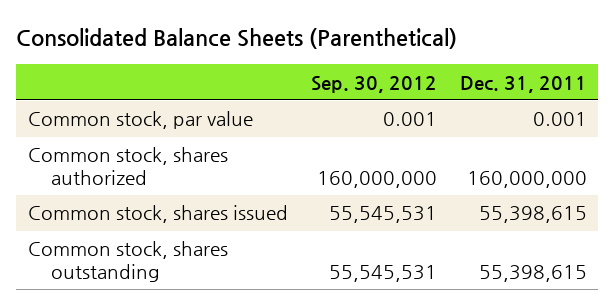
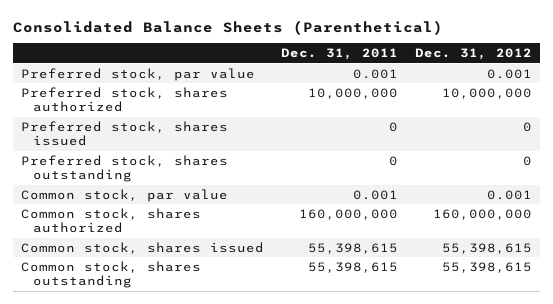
[310,75,437,93] Sep. 30, 2012 -> none
none -> [414,48,532,61] Dec. 31, 2012
none -> [21,67,256,81] Preferred stock, par value
none -> [21,86,229,113] Preferred stock, shares authorized
none -> [21,120,229,147] Preferred stock, shares issued
none -> [21,154,229,183] Preferred stock, shares outstanding

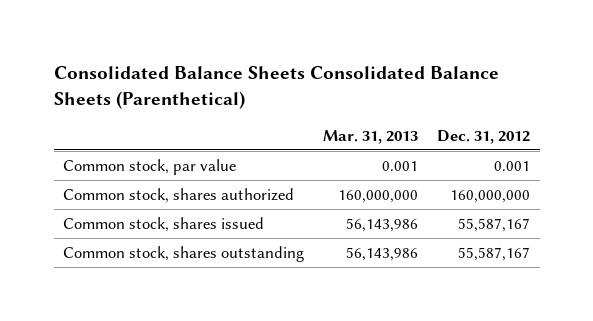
[13,19,444,35] Consolidated Balance Sheets (Parenthetical) -> [53,66,499,109] Consolidated Balance Sheets Consolidated Balance Sheets (Parenthetical)
[281,48,399,61] Dec. 31, 2011 -> none
none -> [323,129,419,144] Mar. 31, 2013
[21,67,256,81] Preferred stock, par value -> none
[21,86,229,113] Preferred stock, shares authorized -> none
[21,120,229,147] Preferred stock, shares issued -> none
[21,154,229,183] Preferred stock, shares outstanding -> none
[441,242,532,254] 55,398,615 -> [458,217,531,232] 55,587,167
[441,261,532,273] 55,398,615 -> [458,246,531,261] 55,587,167

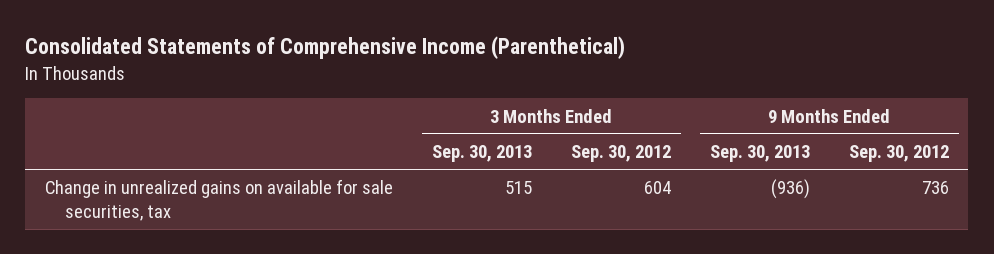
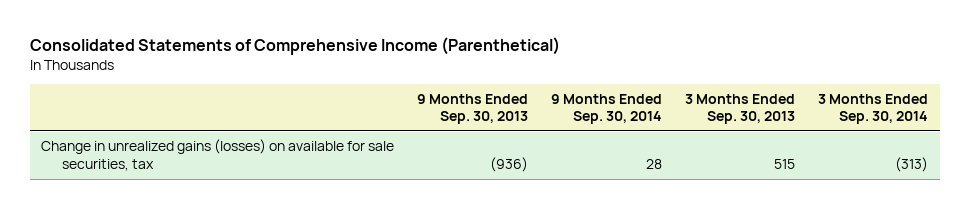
[570,145,671,163] Sep. 30, 2012 -> none
[848,145,949,163] Sep. 30, 2012 -> none
none -> [551,93,663,125] 9 Months Ended Sep. 30, 2014
none -> [818,93,929,125] 3 Months Ended Sep. 30, 2014
[44,179,393,222] Change in unrealized gains on available for sale securities, tax -> [41,139,395,172] Change in unrealized gains (losses) on available for sale securities, tax

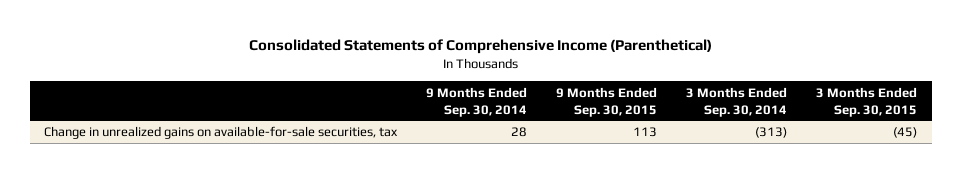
[417,93,529,125] 9 Months Ended Sep. 30, 2013 -> none
[685,93,796,125] 3 Months Ended Sep. 30, 2013 -> none
none -> [556,86,658,117] 9 Months Ended Sep. 30, 2015
none -> [816,86,918,117] 3 Months Ended Sep. 30, 2015
[41,139,395,172] Change in unrealized gains (losses) on available for sale securities, tax -> [44,126,399,140] Change in unrealized gains on available-for-sale securities, tax

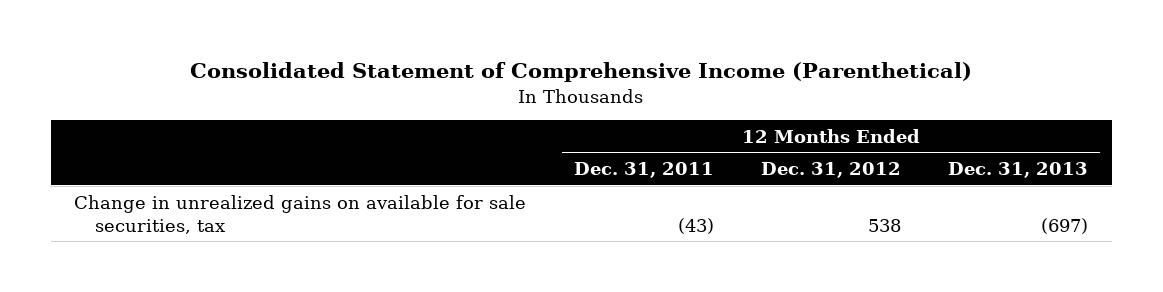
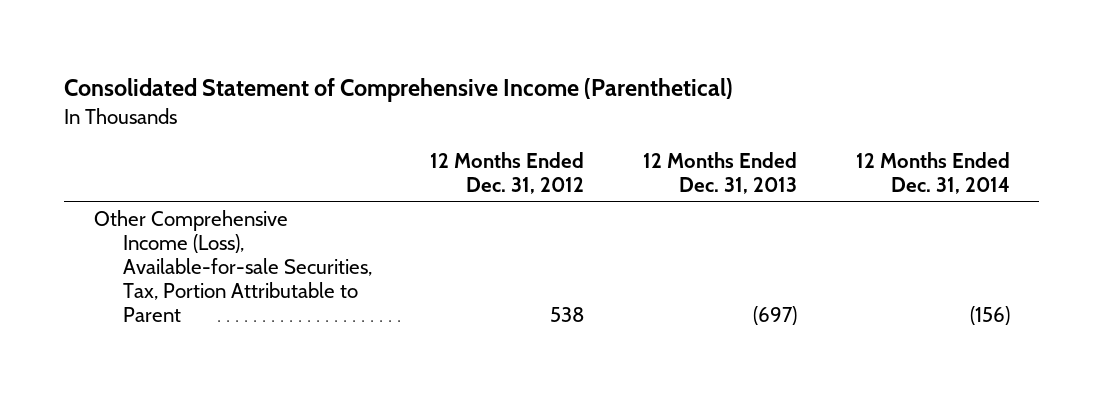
[573,162,714,179] Dec. 31, 2011 -> none
none -> [855,151,1010,194] 12 Months Ended Dec. 31, 2014
[74,194,527,234] Change in unrealized gains on available for sale securities, tax -> [93,209,372,322] Other Comprehensive Income (Loss), Available-for-sale Securities, Tax, Portion Attributable to Parent

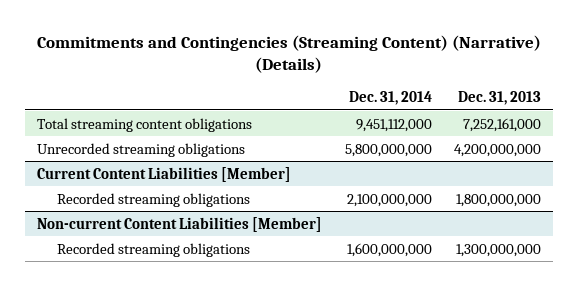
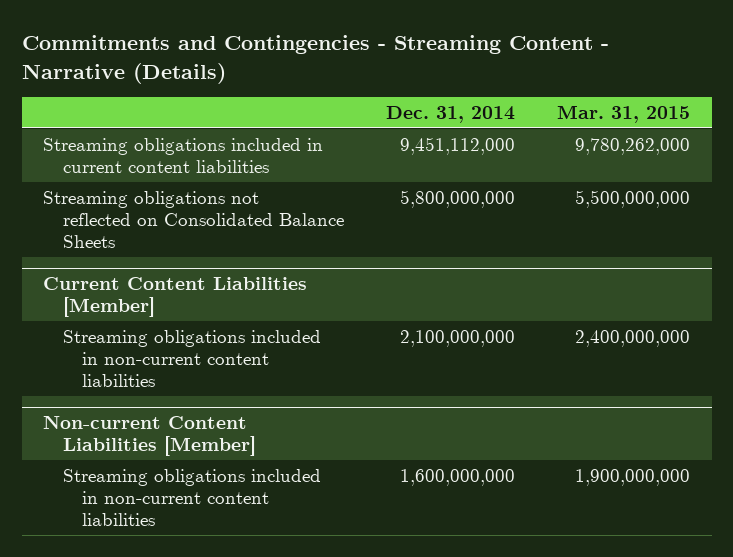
[37,34,542,74] Commitments and Contingencies (Streaming Content) (Narrative) (Details) -> [21,35,609,84] Commitments and Contingencies - Streaming Content - Narrative (Details)
[458,91,542,106] Dec. 31, 2013 -> none
none -> [557,104,691,123] Mar. 31, 2015
[36,117,252,132] Total streaming content obligations -> [43,137,324,173] Streaming obligations included in current content liabilities
[36,142,245,157] Unrecorded streaming obligations -> [43,190,344,249] Streaming obligations not reflected on Consolidated Balance Sheets
[56,192,250,207] Recorded streaming obligations -> [62,329,321,388] Streaming obligations included in non-current content liabilities
[56,242,250,257] Recorded streaming obligations -> [62,468,321,527] Streaming obligations included in non-current content liabilities

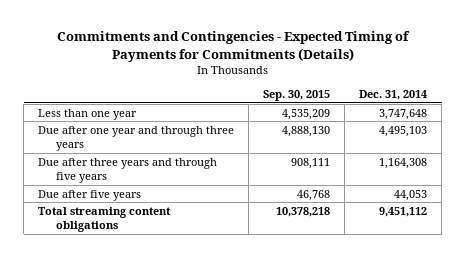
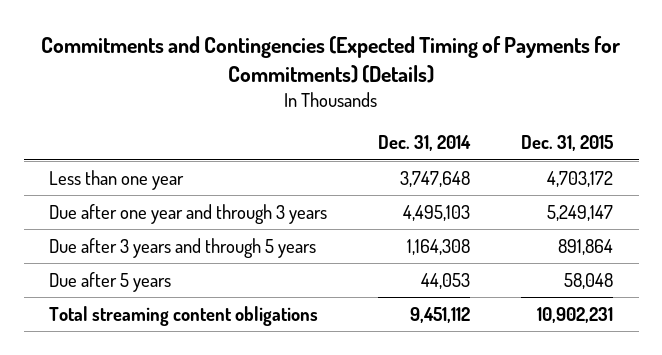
[56,31,410,62] Commitments and Contingencies - Expected Timing of Payments for Commitments (Details) -> [41,35,621,83] Commitments and Contingencies (Expected Timing of Payments for Commitments) (Details)
[263,89,331,101] Sep. 30, 2015 -> none
none -> [521,135,614,152] Dec. 31, 2015
[38,125,235,152] Due after one year and through three years -> [49,203,328,224] Due after one year and through 3 years
[38,157,218,184] Due after three years and through five years -> [49,237,317,258] Due after 3 years and through 5 years
[38,189,142,201] Due after five years -> [49,271,172,292] Due after 5 years

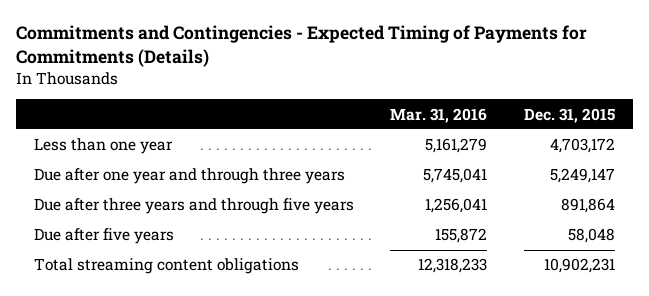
[41,35,621,83] Commitments and Contingencies (Expected Timing of Payments for Commitments) (Details) -> [15,25,587,68] Commitments and Contingencies - Expected Timing of Payments for Commitments (Details)
[378,135,472,152] Dec. 31, 2014 -> none
none -> [390,107,488,123] Mar. 31, 2016
[49,203,328,224] Due after one year and through 3 years -> [33,168,345,185] Due after one year and through three years
[49,237,317,258] Due after 3 years and through 5 years -> [33,198,354,215] Due after three years and through five years
[49,271,172,292] Due after 5 years -> [33,228,174,245] Due after five years

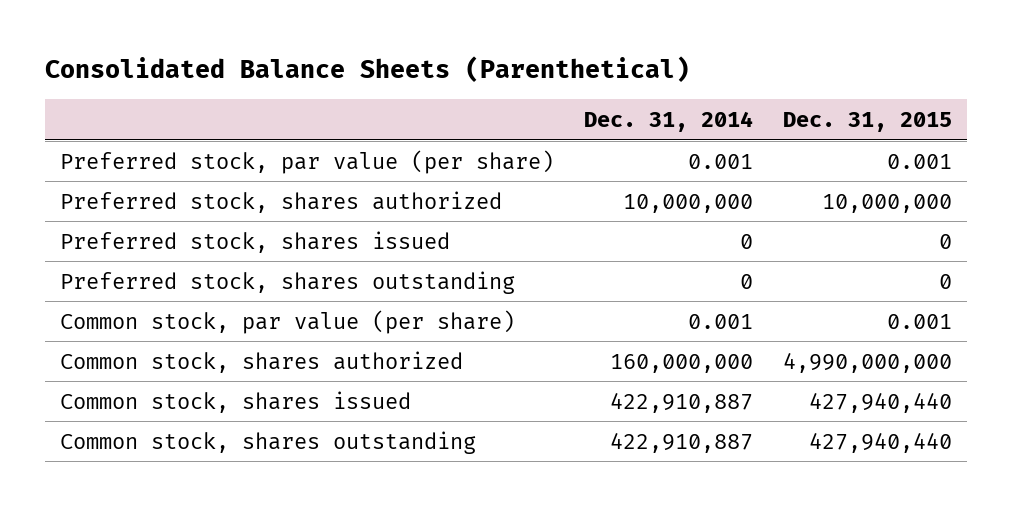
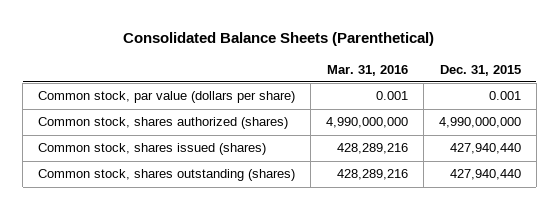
[583,110,753,132] Dec. 31, 2014 -> none
none -> [326,64,408,76] Mar. 31, 2016
[59,149,554,174] Preferred stock, par value (per share) -> none
[59,190,502,213] Preferred stock, shares authorized -> none
[59,230,450,253] Preferred stock, shares issued -> none
[59,270,515,294] Preferred stock, shares outstanding -> none
[59,309,515,334] Common stock, par value (per share) -> [38,91,296,104] Common stock, par value (dollars per share)
[59,350,463,373] Common stock, shares authorized -> [38,117,289,130] Common stock, shares authorized (shares)
[59,390,411,413] Common stock, shares issued -> [38,143,267,156] Common stock, shares issued (shares)
[59,430,476,454] Common stock, shares outstanding -> [38,169,296,182] Common stock, shares outstanding (shares)

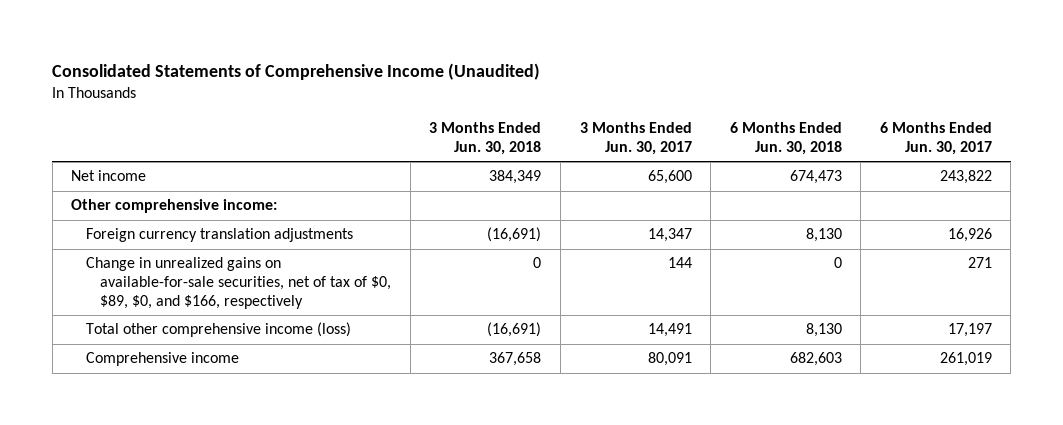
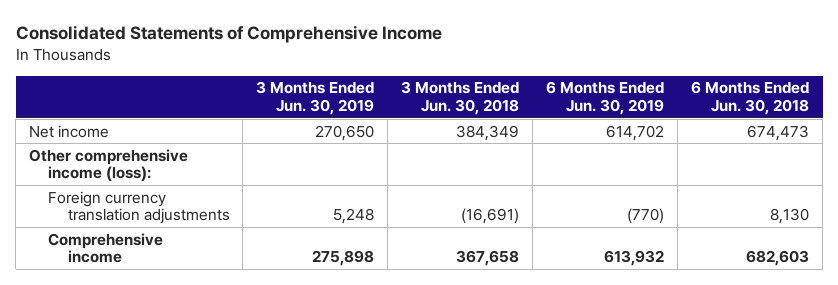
[52,62,541,80] Consolidated Statements of Comprehensive Income (Unaudited) -> [15,25,442,44] Consolidated Statements of Comprehensive Income
[579,122,692,155] 3 Months Ended Jun. 30, 2017 -> none
[879,122,992,155] 6 Months Ended Jun. 30, 2017 -> none
none -> [256,81,375,116] 3 Months Ended Jun. 30, 2019
none -> [546,81,665,116] 6 Months Ended Jun. 30, 2019
[71,199,278,214] Other comprehensive income: -> [29,148,189,183] Other comprehensive income (loss):
[85,257,392,310] Change in unrealized gains on available-for-sale securities, net of tax of $0, $89, $0, and $166, respectively -> none
[85,322,351,338] Total other comprehensive income (loss) -> none

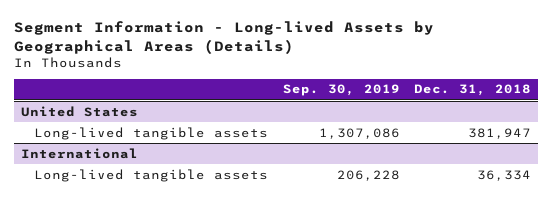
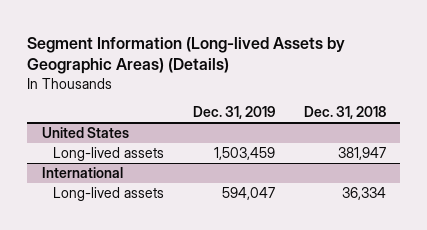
[13,21,434,54] Segment Information - Long-lived Assets by Geographical Areas (Details) -> [27,36,346,75] Segment Information (Long-lived Assets by Geographic Areas) (Details)
[282,84,400,97] Sep. 30, 2019 -> none
none -> [192,106,275,120] Dec. 31, 2019
[34,126,269,140] Long-lived tangible assets -> [52,147,164,162] Long-lived assets
[34,168,269,182] Long-lived tangible assets -> [52,187,164,202] Long-lived assets

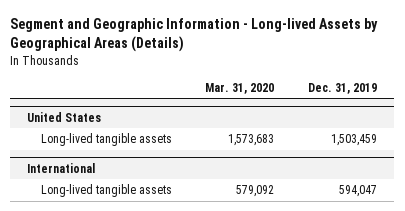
[27,36,346,75] Segment Information (Long-lived Assets by Geographic Areas) (Details) -> [10,18,379,53] Segment and Geographic Information - Long-lived Assets by Geographical Areas (Details)
[303,106,386,120] Dec. 31, 2018 -> none
none -> [205,83,275,95] Mar. 31, 2020
[52,147,164,162] Long-lived assets -> [40,133,172,147] Long-lived tangible assets
[52,187,164,202] Long-lived assets -> [40,184,172,198] Long-lived tangible assets

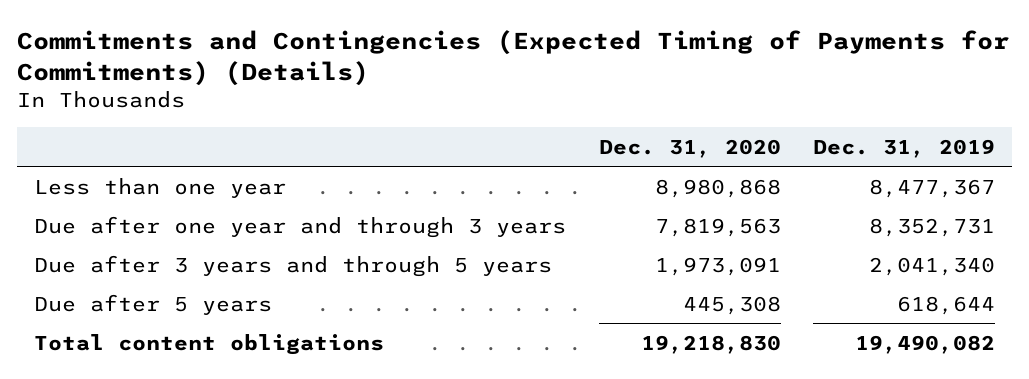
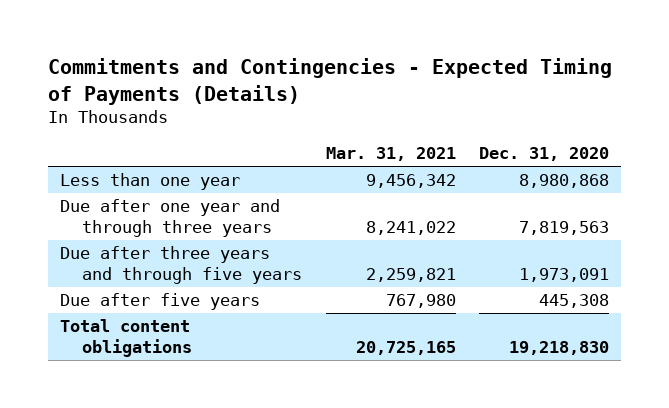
[17,29,1010,86] Commitments and Contingencies (Expected Timing of Payments for Commitments) (Details) -> [48,58,613,105] Commitments and Contingencies - Expected Timing of Payments (Details)
[813,138,996,158] Dec. 31, 2019 -> none
none -> [325,147,456,162] Mar. 31, 2021
[33,215,566,238] Due after one year and through 3 years -> [59,199,280,237] Due after one year and through three years
[33,254,552,277] Due after 3 years and through 5 years -> [59,246,303,284] Due after three years and through five years
[33,293,272,315] Due after 5 years -> [59,293,260,311] Due after five years

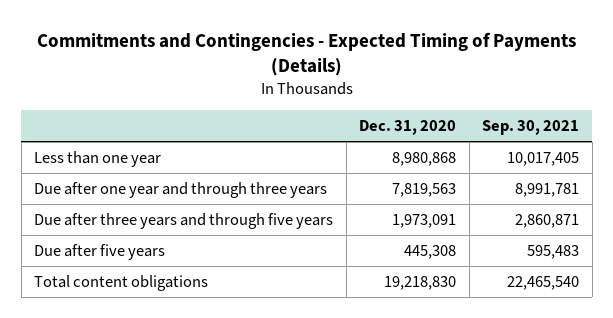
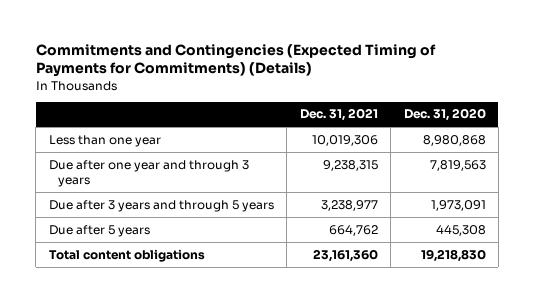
[36,31,576,77] Commitments and Contingencies - Expected Timing of Payments (Details) -> [35,43,436,78] Commitments and Contingencies (Expected Timing of Payments for Commitments) (Details)
[482,120,580,136] Sep. 30, 2021 -> none
none -> [299,108,378,122] Dec. 31, 2021
[34,181,328,198] Due after one year and through three years -> [48,159,249,187] Due after one year and through 3 years
[34,212,334,229] Due after three years and through five years -> [48,199,274,212] Due after 3 years and through 5 years
[34,243,166,260] Due after five years -> [48,224,150,237] Due after 5 years

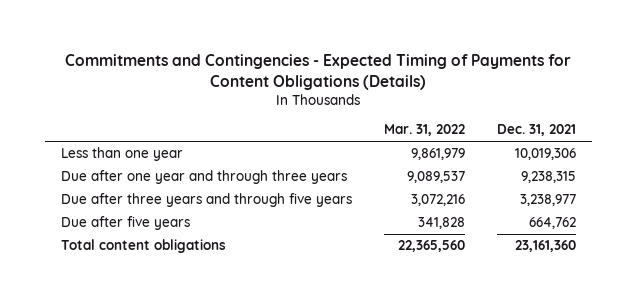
[35,43,436,78] Commitments and Contingencies (Expected Timing of Payments for Commitments) (Details) -> [65,53,572,90] Commitments and Contingencies - Expected Timing of Payments for Content Obligations (Details)
[403,108,486,122] Dec. 31, 2020 -> none
none -> [383,124,465,137] Mar. 31, 2022
[48,159,249,187] Due after one year and through 3 years -> [61,170,348,185] Due after one year and through three years
[48,199,274,212] Due after 3 years and through 5 years -> [61,193,353,208] Due after three years and through five years
[48,224,150,237] Due after 5 years -> [61,216,191,231] Due after five years

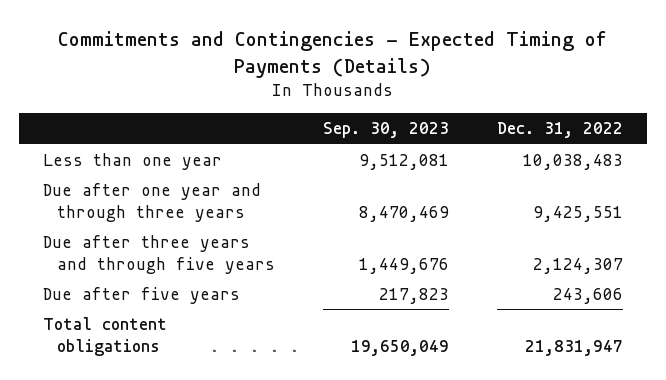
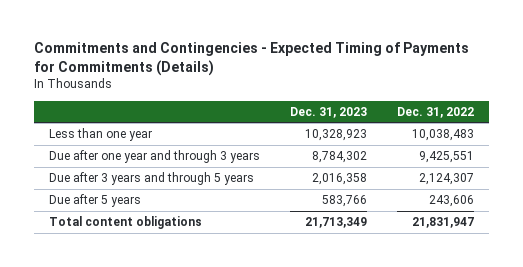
[57,31,607,78] Commitments and Contingencies - Expected Timing of Payments (Details) -> [34,42,470,76] Commitments and Contingencies - Expected Timing of Payments for Commitments (Details)
[322,122,449,139] Sep. 30, 2023 -> none
none -> [290,106,368,118] Dec. 31, 2023
[43,183,262,222] Due after one year and through three years -> [49,150,261,164] Due after one year and through 3 years
[43,235,276,274] Due after three years and through five years -> [49,172,255,186] Due after 3 years and through 5 years
[43,287,241,305] Due after five years -> [49,194,142,208] Due after 5 years

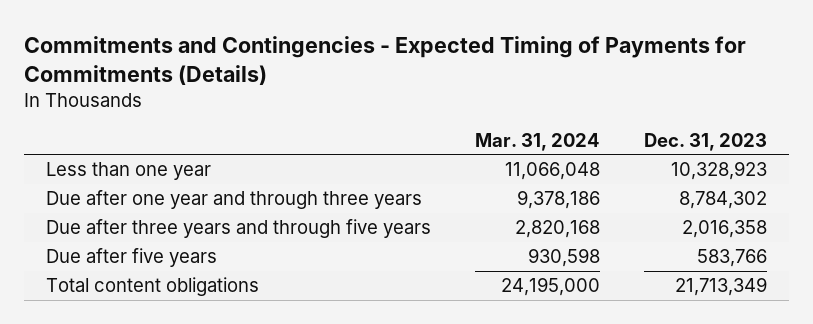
[397,106,475,118] Dec. 31, 2022 -> none
none -> [475,132,601,151] Mar. 31, 2024
[49,150,261,164] Due after one year and through 3 years -> [46,190,423,210] Due after one year and through three years
[49,172,255,186] Due after 3 years and through 5 years -> [46,219,432,239] Due after three years and through five years
[49,194,142,208] Due after 5 years -> [46,248,218,268] Due after five years

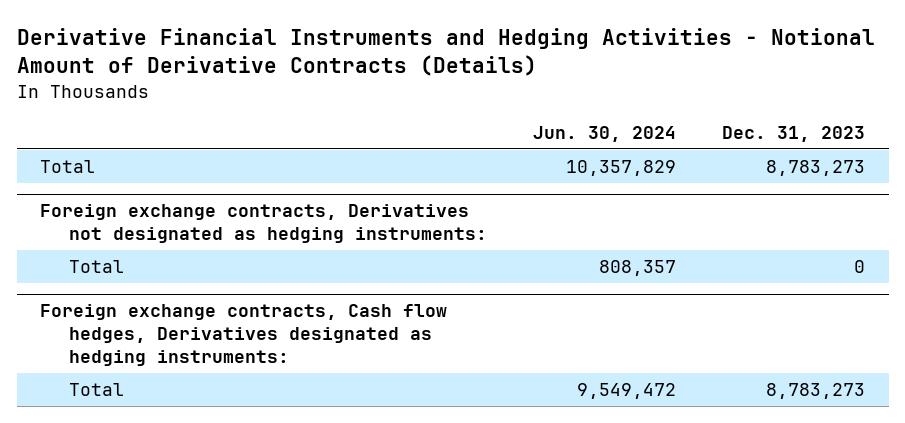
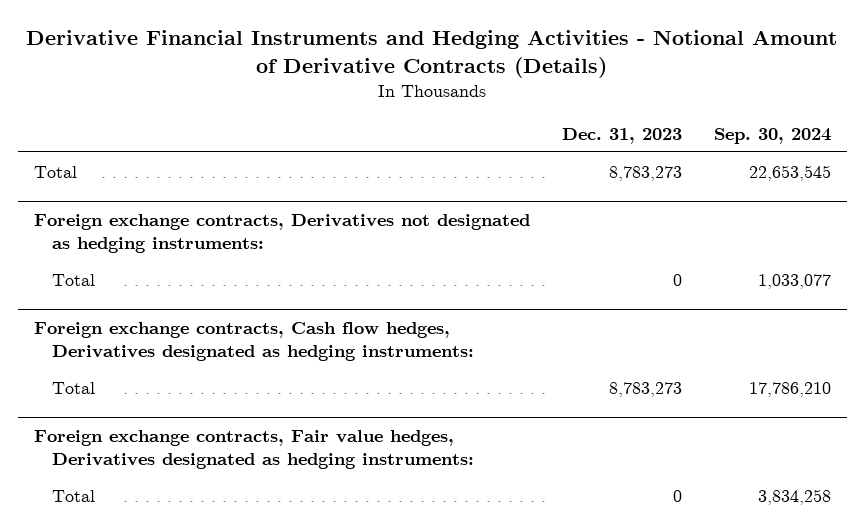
[533,125,677,142] Jun. 30, 2024 -> none
none -> [713,127,831,144] Sep. 30, 2024
none -> [33,430,474,470] Foreign exchange contracts, Fair value hedges, Derivatives designated as hedging instruments:
none -> [51,489,95,502] Total

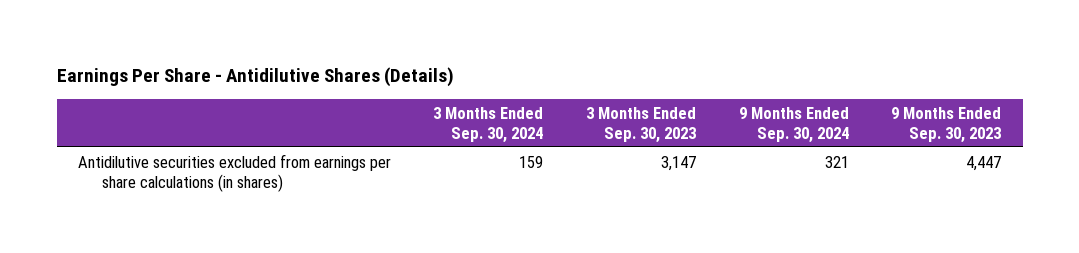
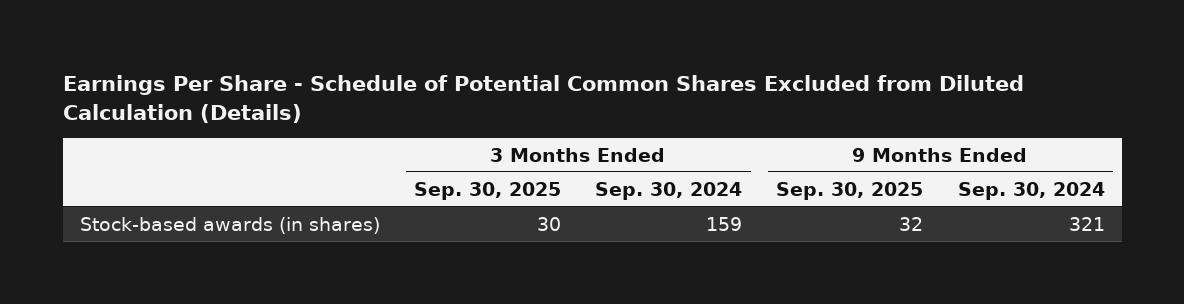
[56,67,454,88] Earnings Per Share - Antidilutive Shares (Details) -> [62,75,1024,123] Earnings Per Share - Schedule of Potential Common Shares Excluded from Diluted Calculation (Details)
[586,106,697,143] 3 Months Ended Sep. 30, 2023 -> none
[891,106,1002,143] 9 Months Ended Sep. 30, 2023 -> none
none -> [414,181,562,200] Sep. 30, 2025
none -> [776,181,924,200] Sep. 30, 2025
[77,154,391,192] Antidilutive securities excluded from earnings per share calculations (in shares) -> [79,216,380,234] Stock-based awards (in shares)

